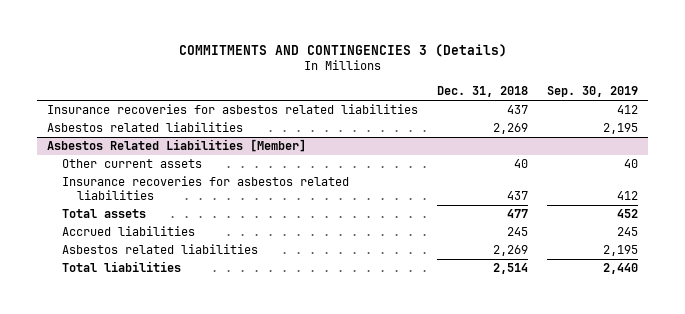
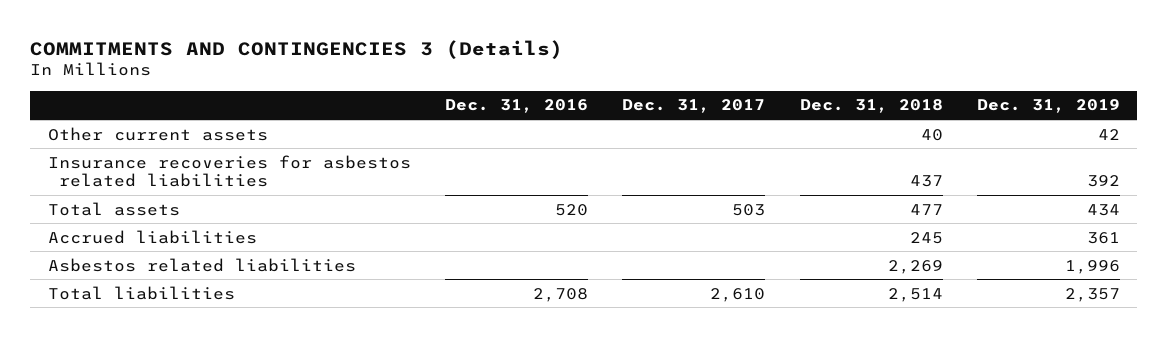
[547,86,639,98] Sep. 30, 2019 -> none
none -> [444,99,588,114] Dec. 31, 2016
none -> [622,99,766,114] Dec. 31, 2017
none -> [976,99,1120,114] Dec. 31, 2019
[46,104,418,115] Insurance recoveries for asbestos related liabilities -> none
[46,122,243,133] Asbestos related liabilities -> none
[46,139,306,153] Asbestos Related Liabilities [Member] -> none

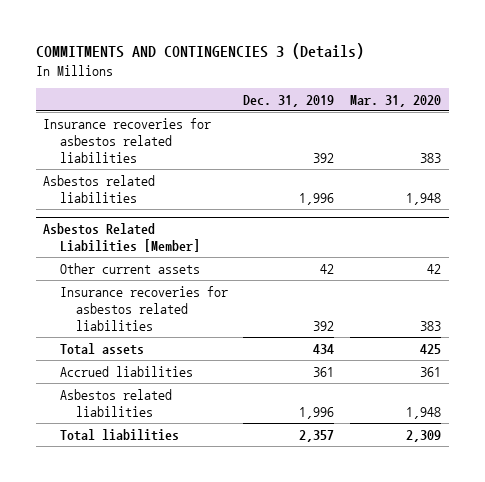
[444,99,588,114] Dec. 31, 2016 -> none
[622,99,766,114] Dec. 31, 2017 -> none
[799,99,943,114] Dec. 31, 2018 -> none
none -> [350,94,442,107] Mar. 31, 2020
none -> [43,117,212,163] Insurance recoveries for asbestos related liabilities
none -> [43,174,156,203] Asbestos related liabilities
none -> [43,223,200,253] Asbestos Related Liabilities [Member]

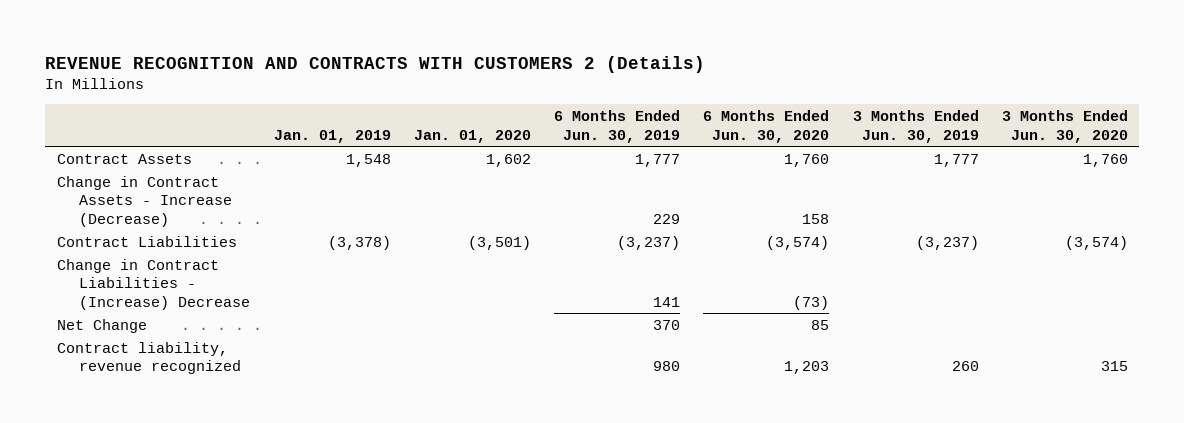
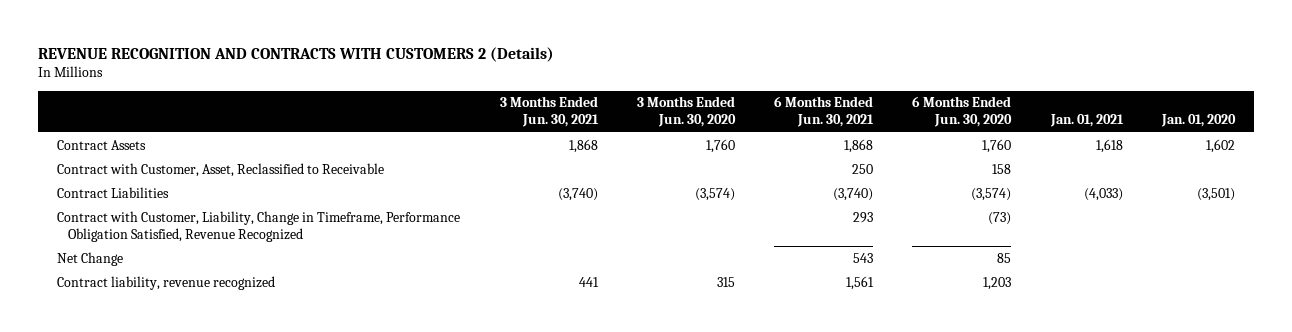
[273,129,391,143] Jan. 01, 2019 -> none
[554,110,681,143] 6 Months Ended Jun. 30, 2019 -> none
[852,110,979,143] 3 Months Ended Jun. 30, 2019 -> none
none -> [499,96,599,128] 3 Months Ended Jun. 30, 2021
none -> [774,96,875,128] 6 Months Ended Jun. 30, 2021
none -> [1049,114,1124,128] Jan. 01, 2021
[56,175,233,227] Change in Contract Assets - Increase (Decrease) -> [57,162,385,177] Contract with Customer, Asset, Reclassified to Receivable
[56,258,251,310] Change in Contract Liabilities - (Increase) Decrease -> [57,210,461,242] Contract with Customer, Liability, Change in Timeframe, Performance Obligation Satisfied, Revenue Recognized

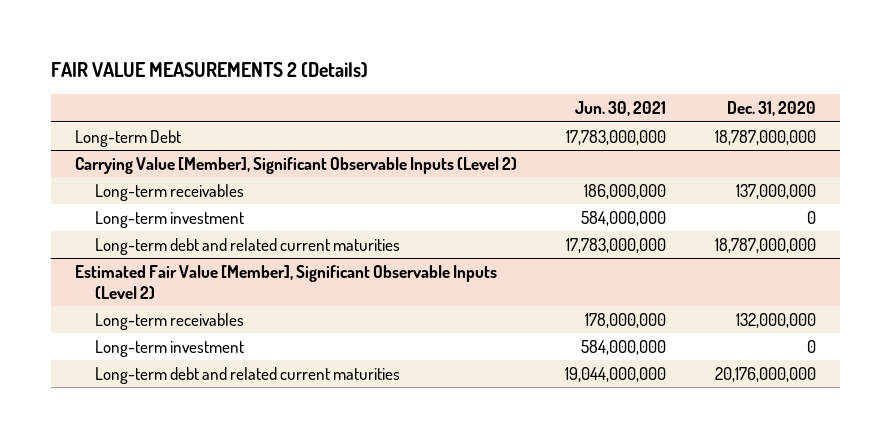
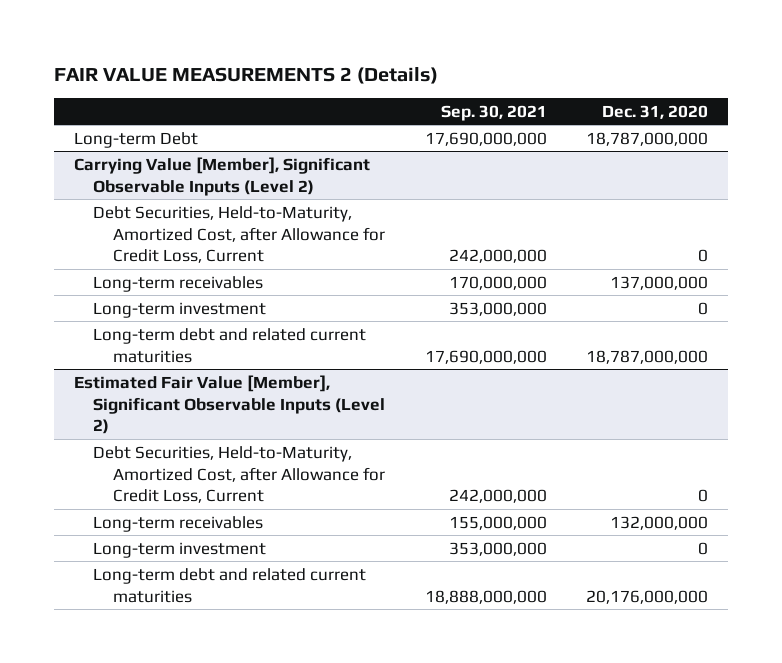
[575,101,667,117] Jun. 30, 2021 -> none
none -> [440,104,547,121] Sep. 30, 2021
none -> [93,205,386,264] Debt Securities, Held-to-Maturity, Amortized Cost, after Allowance for Credit Loss, Current
none -> [93,445,386,504] Debt Securities, Held-to-Maturity, Amortized Cost, after Allowance for Credit Loss, Current

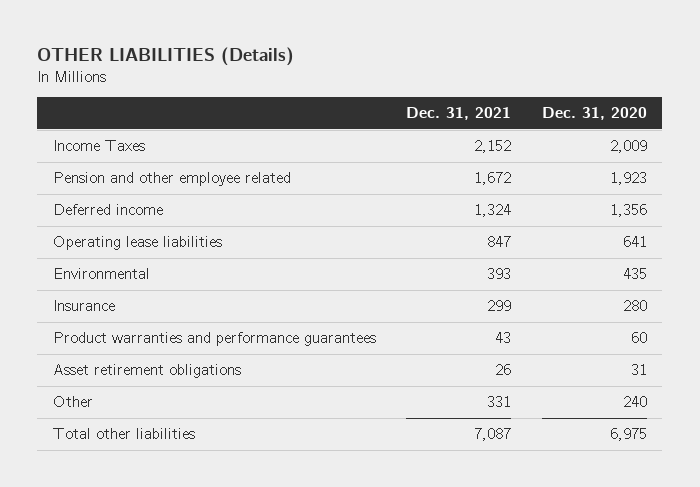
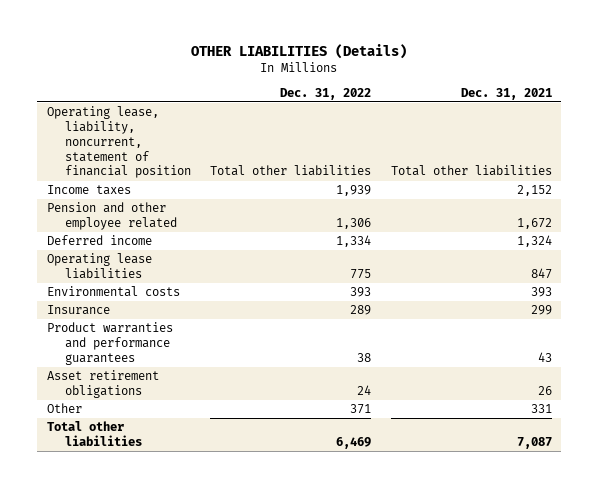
[541,107,647,121] Dec. 31, 2020 -> none
none -> [280,87,372,100] Dec. 31, 2022
none -> [47,106,191,179] Operating lease, liability, noncurrent, statement of financial position
[52,140,145,152] Income Taxes -> [47,185,132,196] Income taxes
[52,268,150,280] Environmental -> [47,286,181,298] Environmental costs

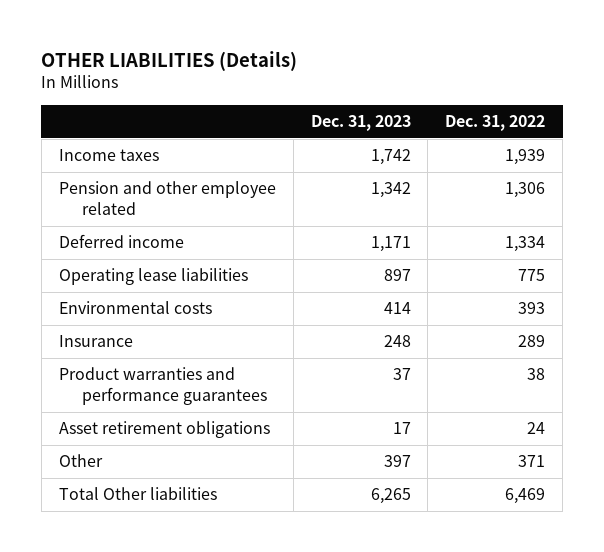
[460,87,552,100] Dec. 31, 2021 -> none
none -> [310,115,411,132] Dec. 31, 2023
[47,106,191,179] Operating lease, liability, noncurrent, statement of financial position -> none
[47,421,142,447] Total other liabilities -> [58,487,217,501] Total Other liabilities

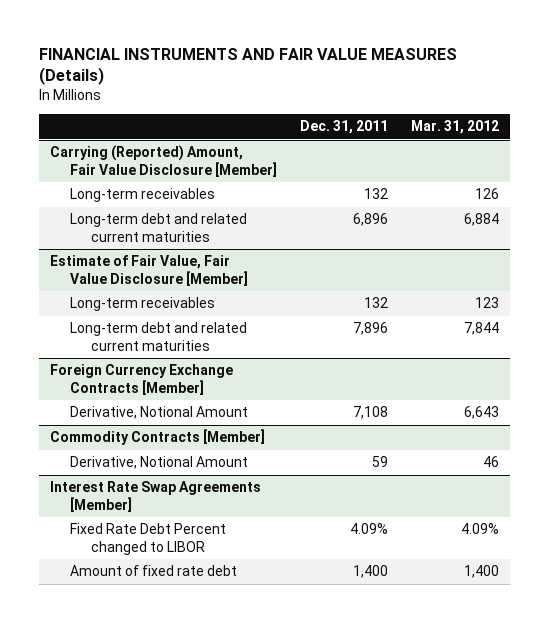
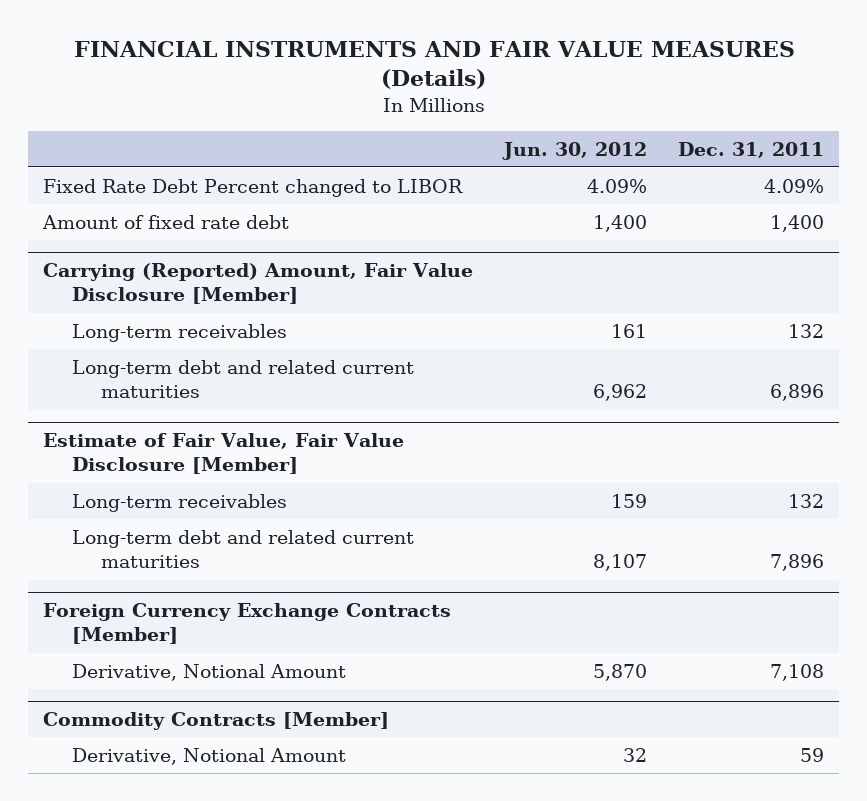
[410,120,499,135] Mar. 31, 2012 -> none
none -> [502,141,648,160] Jun. 30, 2012
none -> [43,178,464,197] Fixed Rate Debt Percent changed to LIBOR
none -> [42,214,290,229] Amount of fixed rate debt
[50,481,262,512] Interest Rate Swap Agreements [Member] -> none
[70,523,227,555] Fixed Rate Debt Percent changed to LIBOR -> none
[70,565,238,577] Amount of fixed rate debt -> none

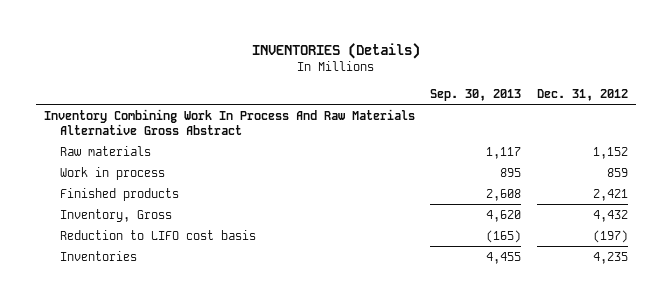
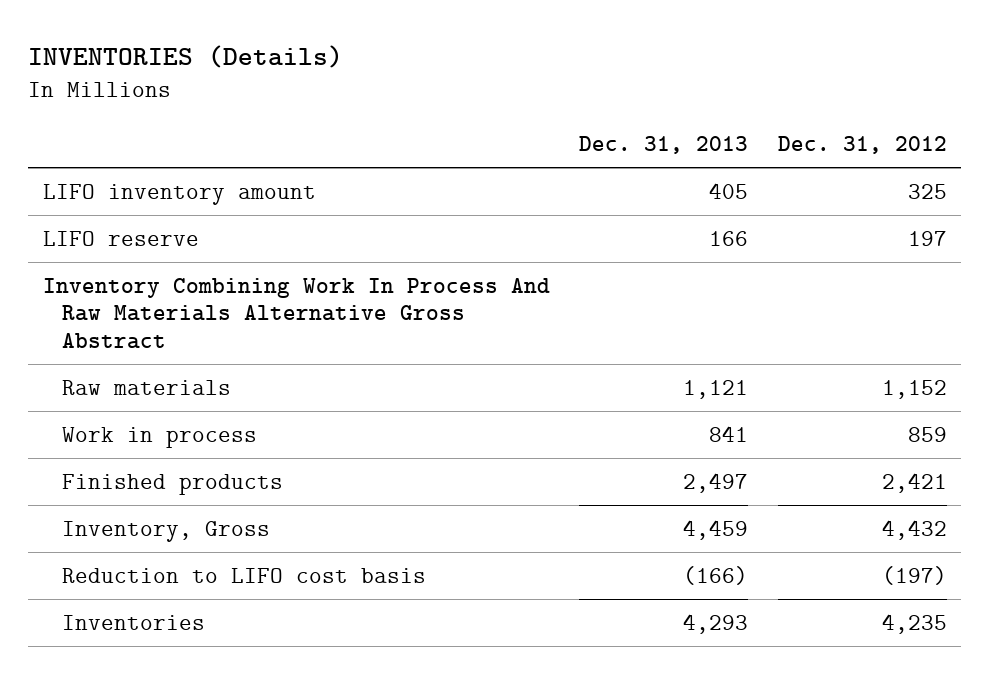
[430,88,522,101] Sep. 30, 2013 -> none
none -> [579,136,749,155] Dec. 31, 2013
none -> [42,183,316,205] LIFO inventory amount
none -> [42,230,199,246] LIFO reserve

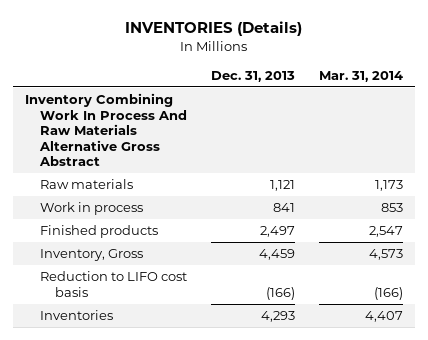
[777,136,947,155] Dec. 31, 2012 -> none
none -> [319,70,404,82] Mar. 31, 2014
[42,183,316,205] LIFO inventory amount -> none
[42,230,199,246] LIFO reserve -> none

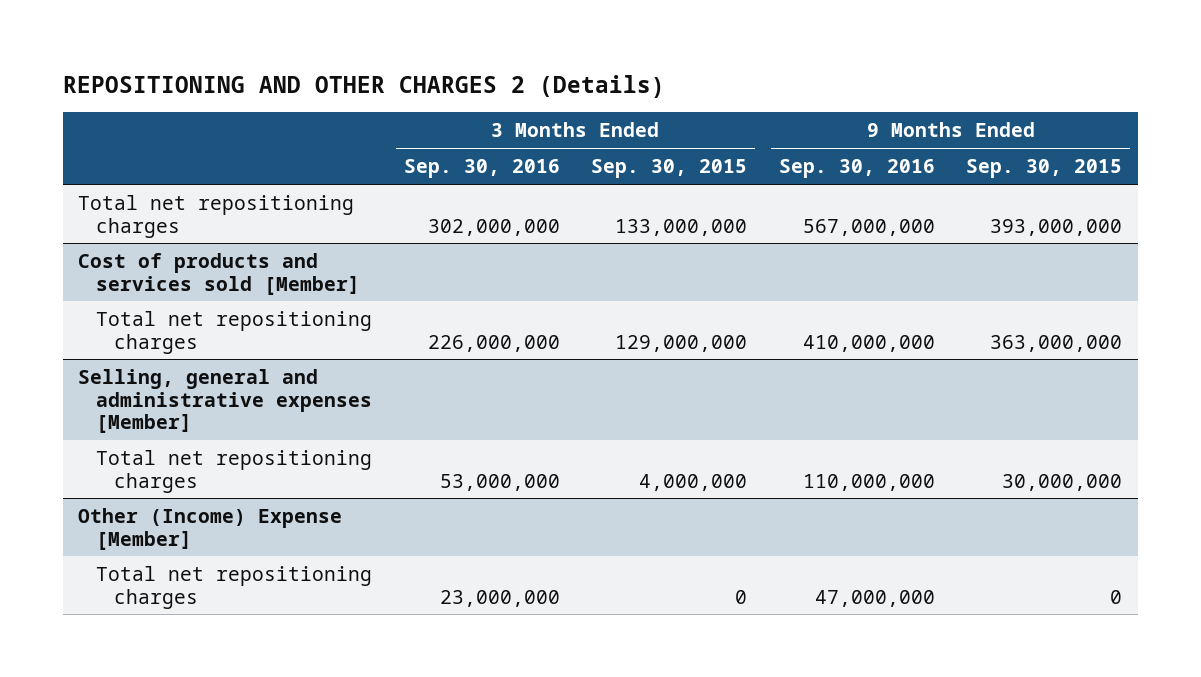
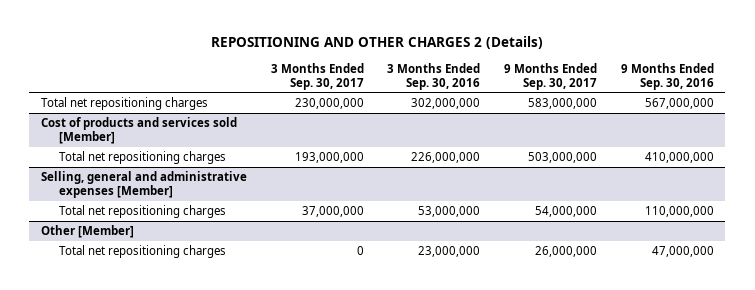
[591,159,748,179] Sep. 30, 2015 -> none
[966,159,1123,179] Sep. 30, 2015 -> none
none -> [270,62,364,90] 3 Months Ended Sep. 30, 2017
none -> [503,62,597,90] 9 Months Ended Sep. 30, 2017
[78,507,343,550] Other (Income) Expense [Member] -> [40,225,134,239] Other [Member]

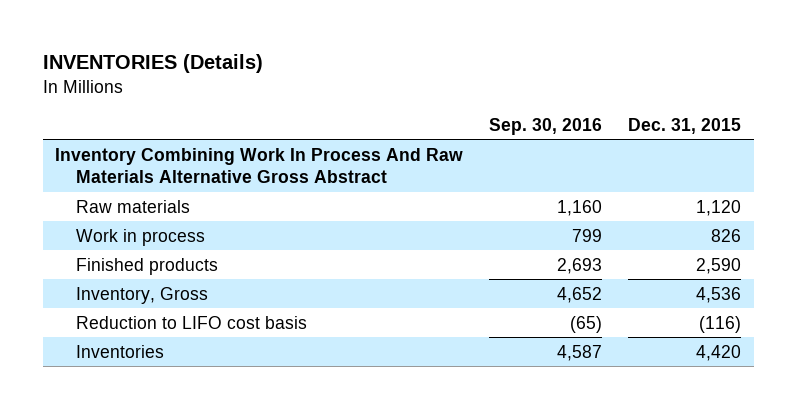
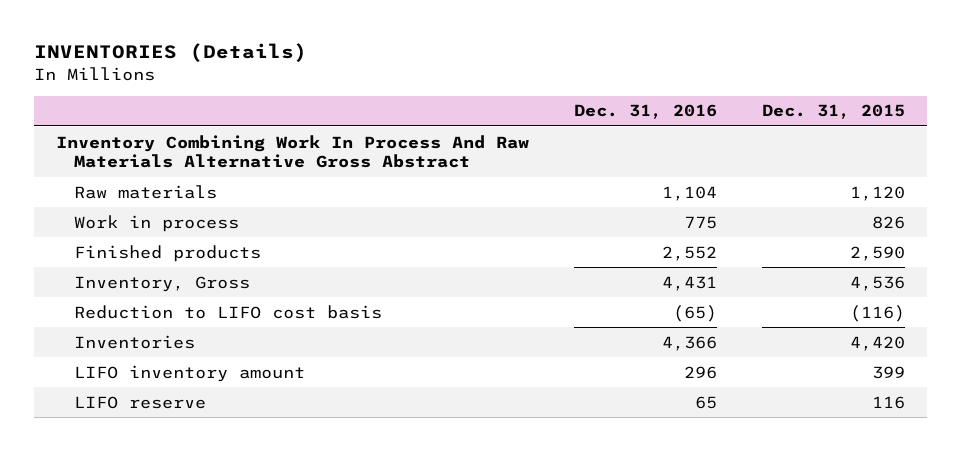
[489,117,603,135] Sep. 30, 2016 -> none
none -> [574,104,718,120] Dec. 31, 2016
none -> [73,364,305,382] LIFO inventory amount
none -> [73,395,206,409] LIFO reserve

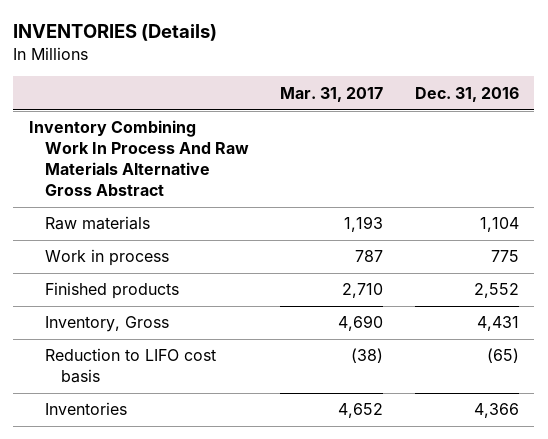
[761,104,905,120] Dec. 31, 2015 -> none
none -> [280,86,384,102] Mar. 31, 2017
[73,364,305,382] LIFO inventory amount -> none
[73,395,206,409] LIFO reserve -> none

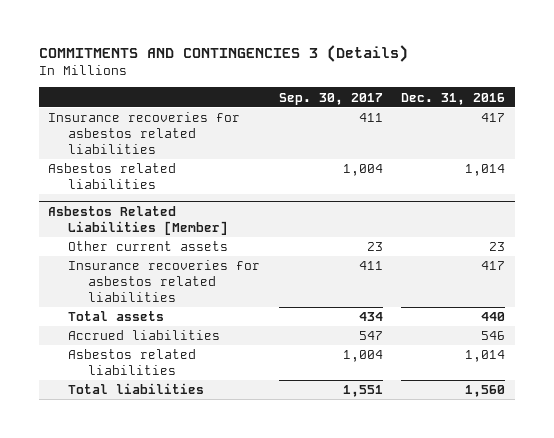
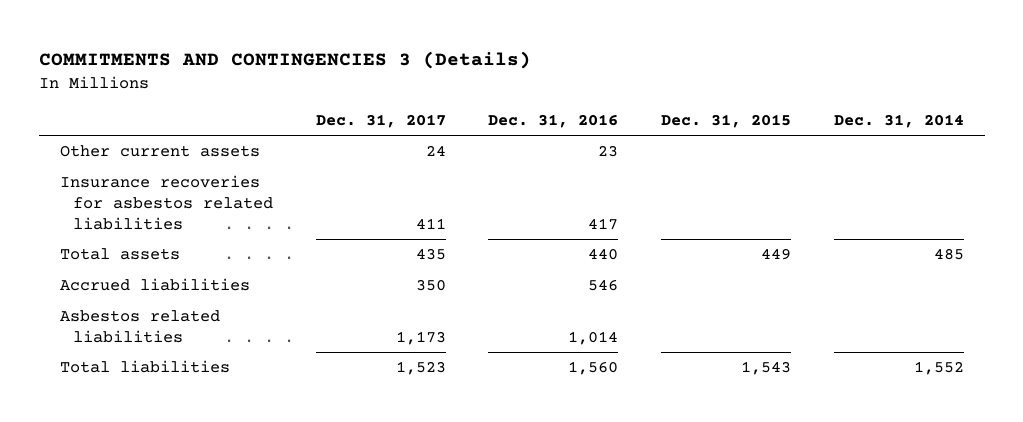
[278,92,383,105] Sep. 30, 2017 -> none
none -> [315,113,446,128] Dec. 31, 2017
none -> [660,113,791,128] Dec. 31, 2015
none -> [833,113,964,128] Dec. 31, 2014
[48,112,241,154] Insurance recoveries for asbestos related liabilities -> none
[48,163,177,189] Asbestos related liabilities -> none
[48,205,228,235] Asbestos Related Liabilities [Member] -> none

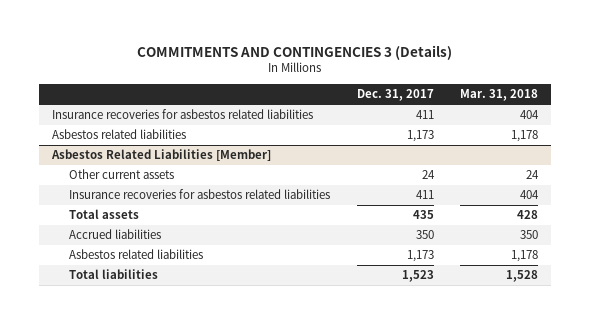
[488,113,619,128] Dec. 31, 2016 -> none
[660,113,791,128] Dec. 31, 2015 -> none
[833,113,964,128] Dec. 31, 2014 -> none
none -> [459,89,538,102] Mar. 31, 2018
none -> [51,109,313,120] Insurance recoveries for asbestos related liabilities
none -> [51,129,186,140] Asbestos related liabilities
none -> [50,149,271,162] Asbestos Related Liabilities [Member]

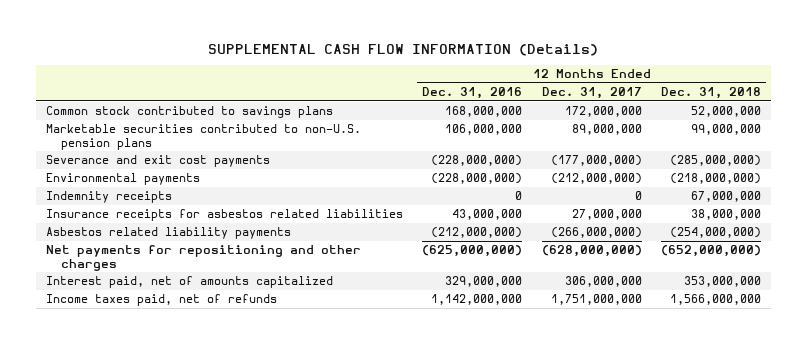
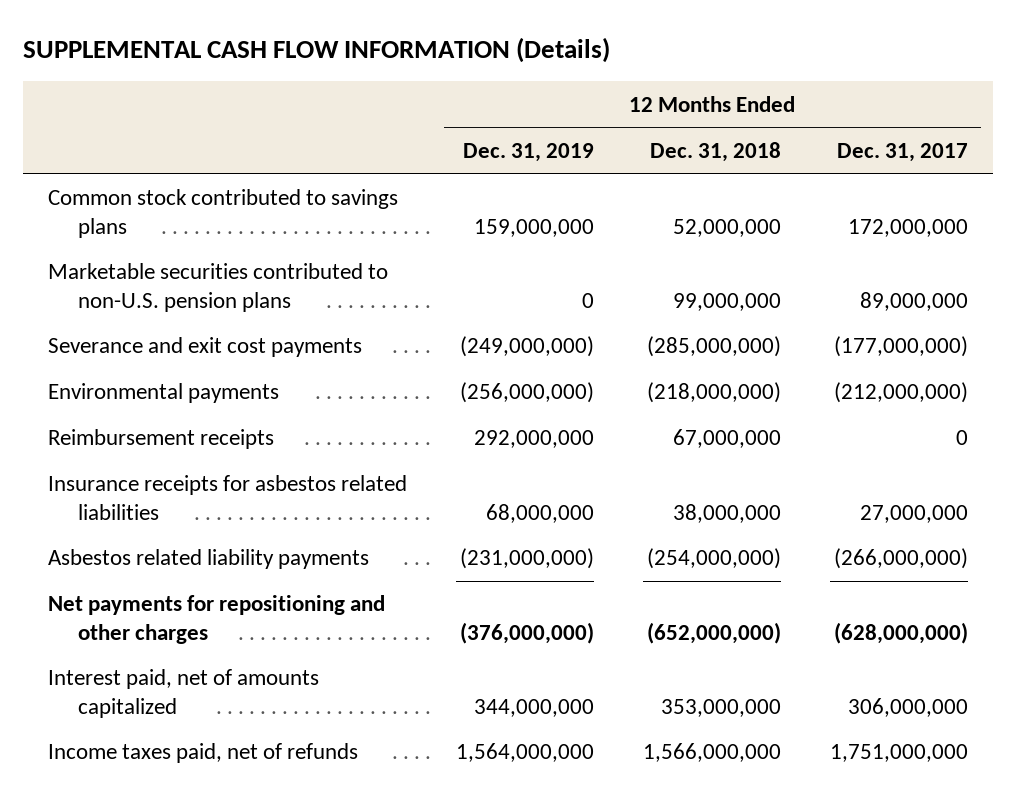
[422,87,523,100] Dec. 31, 2016 -> none
none -> [462,142,594,162] Dec. 31, 2019
[45,191,172,204] Indemnity receipts -> [47,429,274,450] Reimbursement receipts

